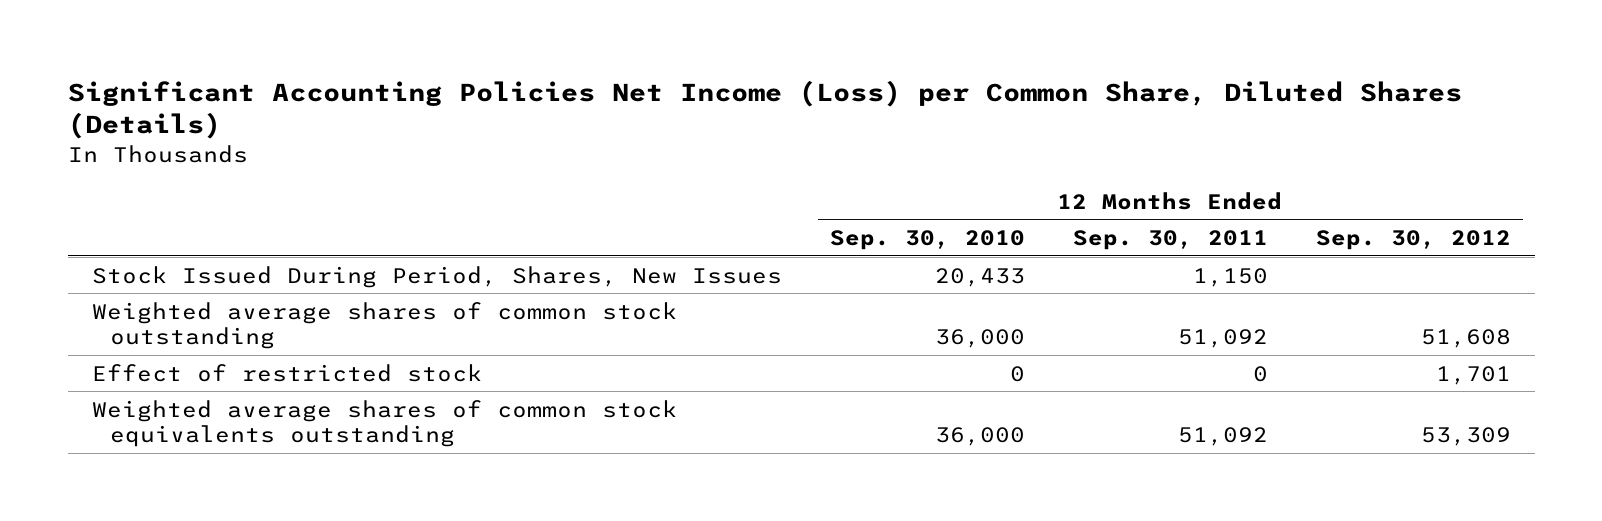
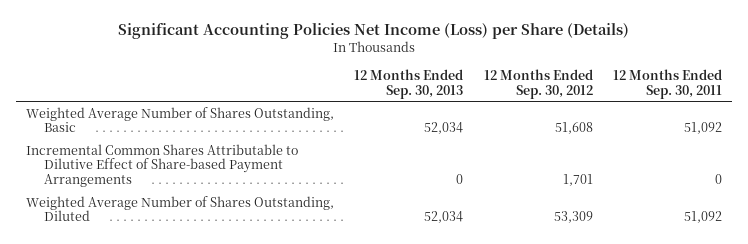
[67,79,1462,140] Significant Accounting Policies Net Income (Loss) per Common Share, Diluted Shares (Details) -> [117,23,629,40] Significant Accounting Policies Net Income (Loss) per Share (Details)
[829,229,1025,250] Sep. 30, 2010 -> none
none -> [354,69,464,99] 12 Months Ended Sep. 30, 2013
[91,265,782,288] Stock Issued During Period, Shares, New Issues -> none
[91,301,677,349] Weighted average shares of common stock outstanding -> [26,106,335,133] Weighted Average Number of Shares Outstanding, Basic
[91,363,482,382] Effect of restricted stock -> [26,143,299,187] Incremental Common Shares Attributable to Dilutive Effect of Share-based Payment Arrangements
[91,399,677,447] Weighted average shares of common stock equivalents outstanding -> [26,195,335,222] Weighted Average Number of Shares Outstanding, Diluted

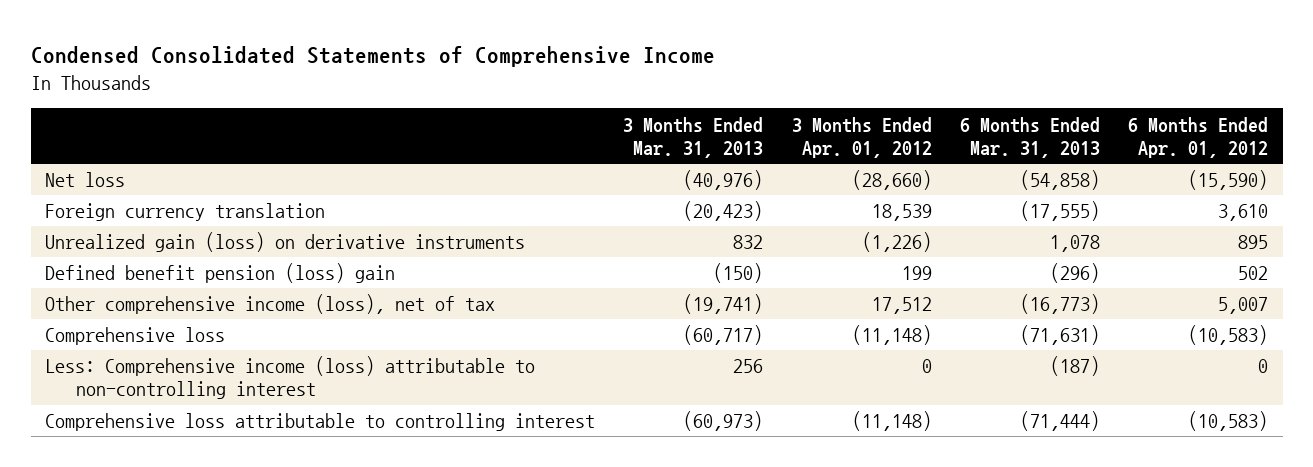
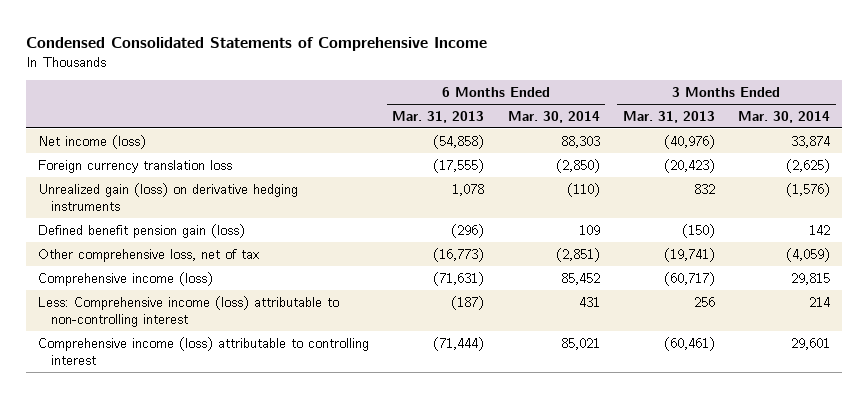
[791,116,932,158] 3 Months Ended Apr. 01, 2012 -> none
[1128,116,1269,158] 6 Months Ended Apr. 01, 2012 -> none
none -> [507,110,600,123] Mar. 30, 2014
none -> [738,110,831,123] Mar. 30, 2014
[45,172,126,188] Net loss -> [38,134,147,149] Net income (loss)
[45,203,326,222] Foreign currency translation -> [38,159,233,173] Foreign currency translation loss
[45,232,526,253] Unrealized gain (loss) on derivative instruments -> [38,182,299,212] Unrealized gain (loss) on derivative hedging instruments
[45,263,396,284] Defined benefit pension (loss) gain -> [38,223,246,238] Defined benefit pension gain (loss)
[45,294,496,315] Other comprehensive income (loss), net of tax -> [38,248,260,262] Other comprehensive loss, net of tax
[45,327,226,346] Comprehensive loss -> [38,271,214,286] Comprehensive income (loss)
[45,413,596,432] Comprehensive loss attributable to controlling interest -> [38,336,370,366] Comprehensive income (loss) attributable to controlling interest
[683,411,764,432] (60,973) -> [663,336,715,351] (60,461)

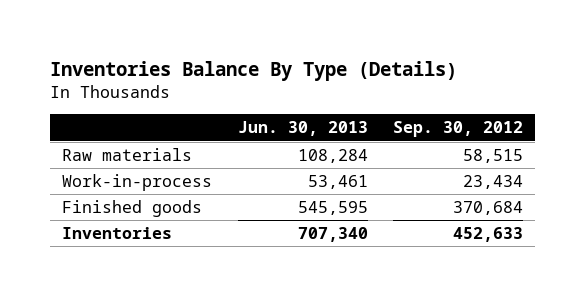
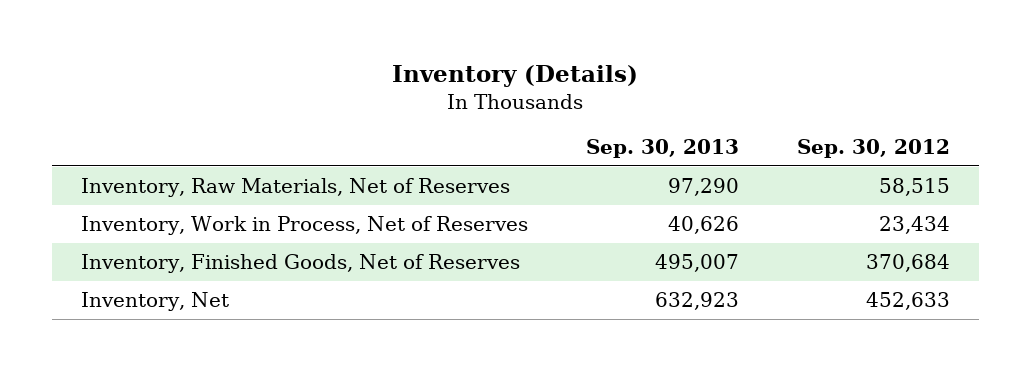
[49,60,457,81] Inventories Balance By Type (Details) -> [392,65,639,88] Inventory (Details)
[237,121,368,137] Jun. 30, 2013 -> none
none -> [585,139,739,159] Sep. 30, 2013
[62,148,193,162] Raw materials -> [81,178,511,198] Inventory, Raw Materials, Net of Reserves
[62,174,213,192] Work-in-process -> [81,216,529,236] Inventory, Work in Process, Net of Reserves
[62,200,203,218] Finished goods -> [81,254,521,274] Inventory, Finished Goods, Net of Reserves
[62,227,173,240] Inventories -> [81,292,230,312] Inventory, Net

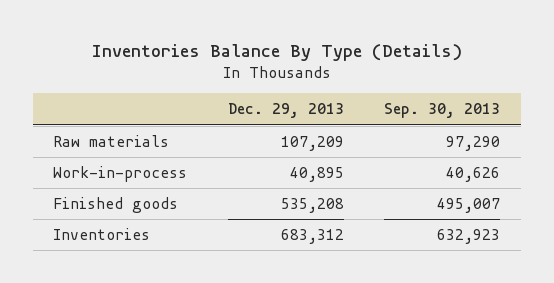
[392,65,639,88] Inventory (Details) -> [91,43,462,61] Inventories Balance By Type (Details)
[796,139,950,159] Sep. 30, 2012 -> none
none -> [227,103,344,119] Dec. 29, 2013
[81,178,511,198] Inventory, Raw Materials, Net of Reserves -> [53,135,170,148] Raw materials
[81,216,529,236] Inventory, Work in Process, Net of Reserves -> [53,166,188,183] Work-in-process
[81,254,521,274] Inventory, Finished Goods, Net of Reserves -> [53,197,179,214] Finished goods
[81,292,230,312] Inventory, Net -> [53,228,151,241] Inventories

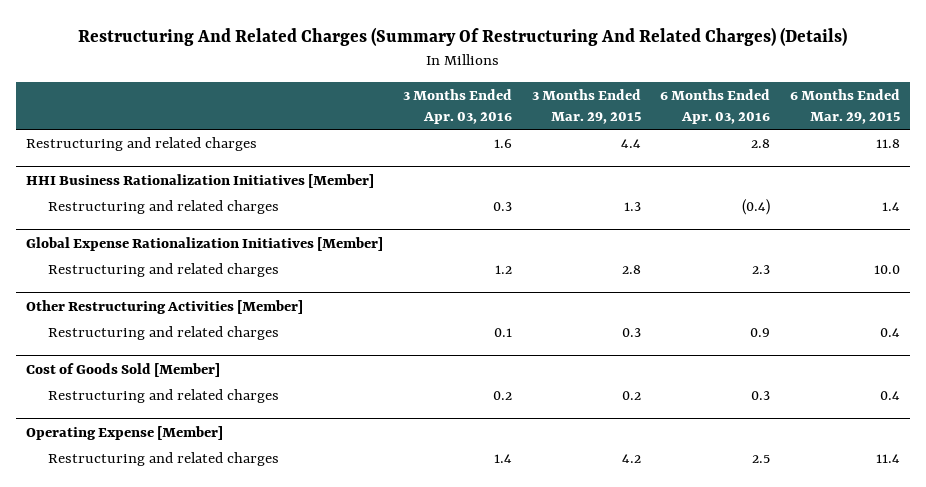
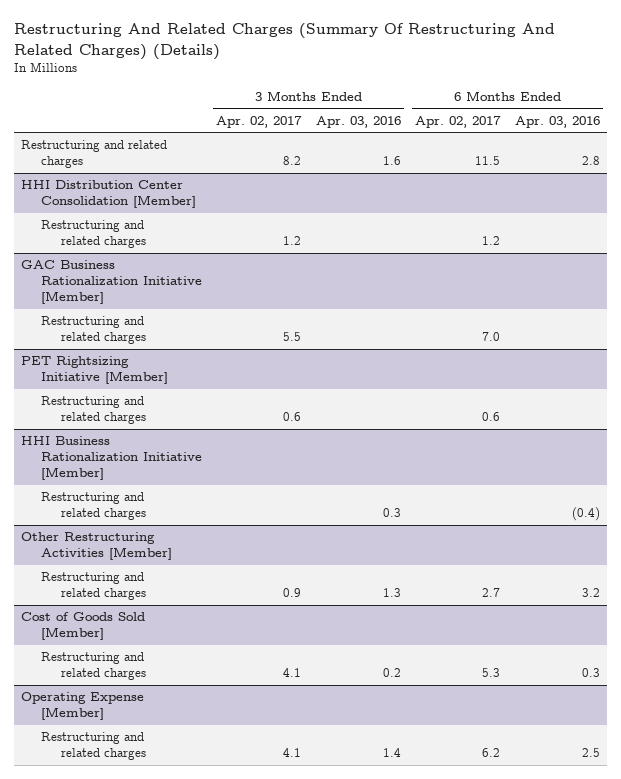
[531,88,641,125] 3 Months Ended Mar. 29, 2015 -> none
[790,88,901,125] 6 Months Ended Mar. 29, 2015 -> none
none -> [216,116,303,129] Apr. 02, 2017
none -> [415,116,502,129] Apr. 02, 2017
none -> [21,180,196,209] HHI Distribution Center Consolidation [Member]
none -> [40,220,146,249] Restructuring and related charges
none -> [21,260,202,305] GAC Business Rationalization Initiative [Member]
none -> [40,316,146,345] Restructuring and related charges
none -> [21,356,168,385] PET Rightsizing Initiative [Member]
none -> [40,396,146,425] Restructuring and related charges
[26,173,375,188] HHI Business Rationalization Initiatives [Member] -> [21,436,202,481] HHI Business Rationalization Initiative [Member]
[26,236,384,251] Global Expense Rationalization Initiatives [Member] -> none
[47,262,279,277] Restructuring and related charges -> none
[493,327,512,337] 0.1 -> [382,588,401,598] 1.3
[750,327,771,337] 0.9 -> [581,588,600,598] 3.2

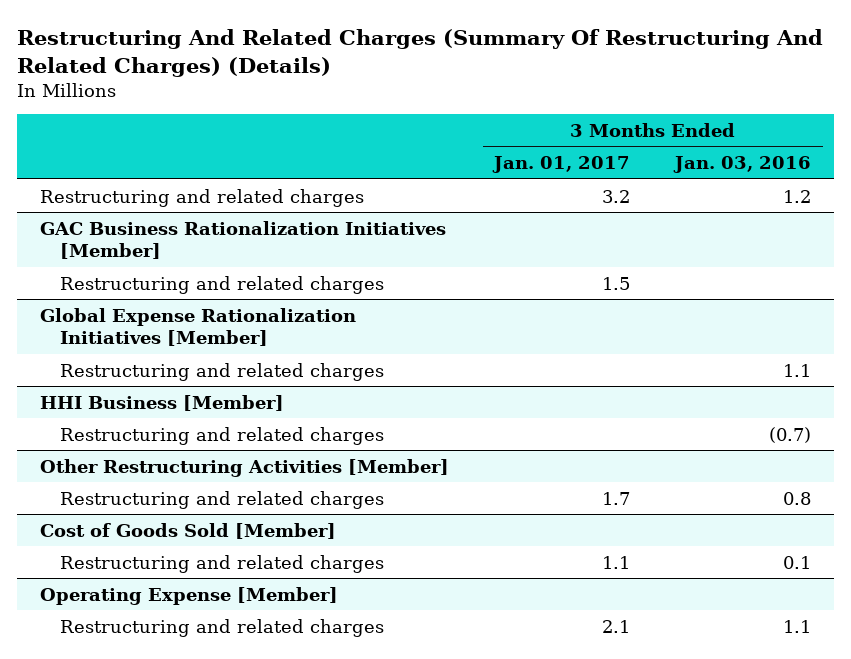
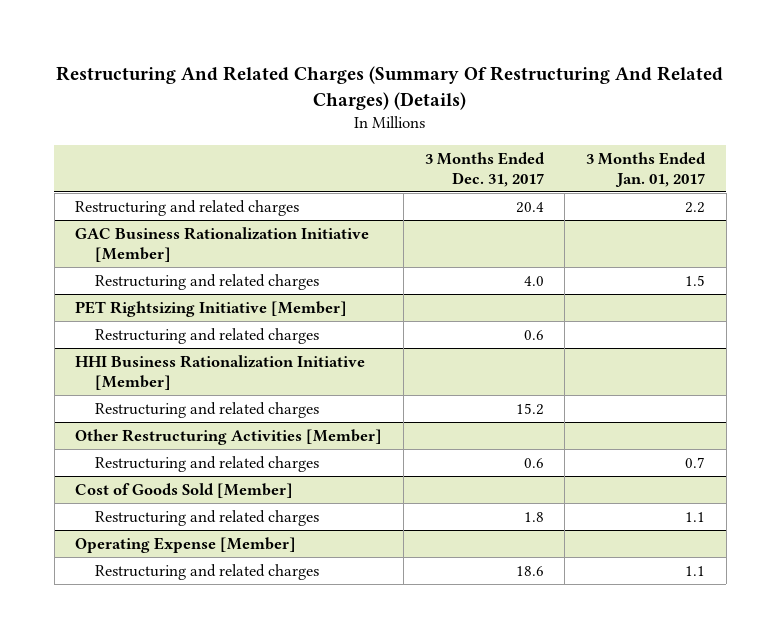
[673,156,812,174] Jan. 03, 2016 -> none
none -> [424,151,545,187] 3 Months Ended Dec. 31, 2017
[602,189,631,203] 3.2 -> [684,201,705,213] 2.2
[39,220,446,260] GAC Business Rationalization Initiatives [Member] -> [75,226,370,262] GAC Business Rationalization Initiative [Member]
[39,307,356,347] Global Expense Rationalization Initiatives [Member] -> none
none -> [75,300,348,317] PET Rightsizing Initiative [Member]
[39,394,284,411] HHI Business [Member] -> [75,354,366,390] HHI Business Rationalization Initiative [Member]
[602,491,631,505] 1.7 -> [684,456,705,468] 0.7
[602,619,631,633] 2.1 -> [684,565,705,576] 1.1

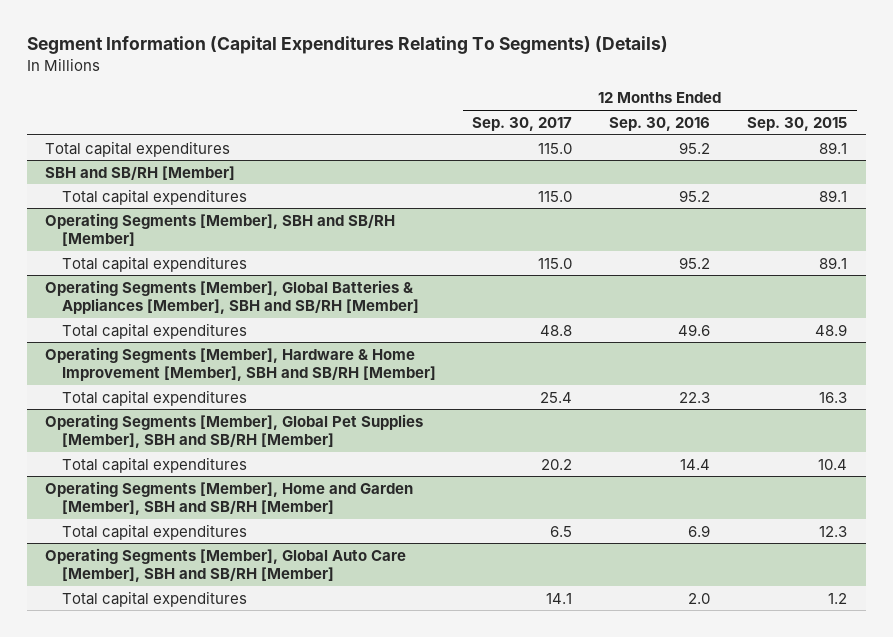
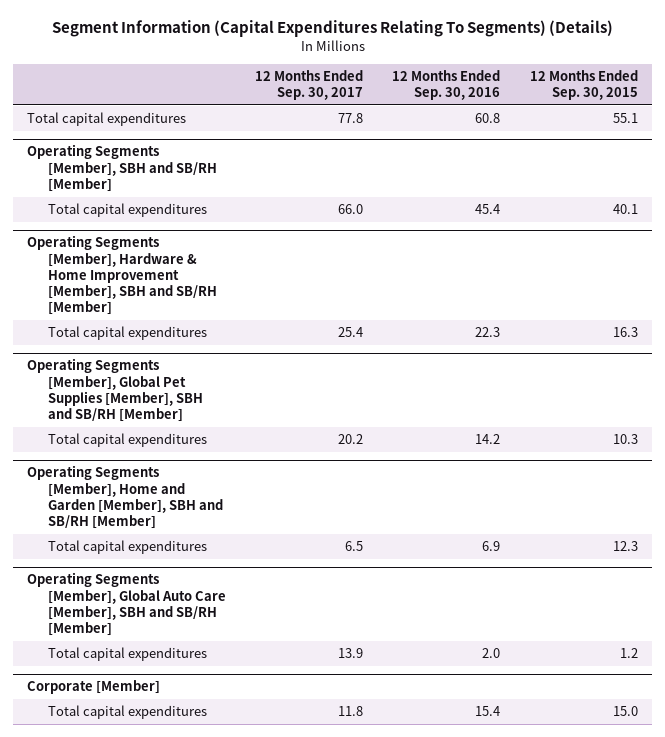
[45,165,236,180] SBH and SB/RH [Member] -> none
[61,188,247,205] Total capital expenditures -> none
[538,142,573,154] 115.0 -> [338,113,364,124] 77.8
[679,141,711,154] 95.2 -> [475,113,501,124] 60.8
[819,141,848,154] 89.1 -> [612,113,638,124] 55.1
[45,279,419,315] Operating Segments [Member], Global Batteries & Appliances [Member], SBH and SB/RH [Member] -> none
[61,322,247,339] Total capital expenditures -> none
[538,257,573,269] 115.0 -> [338,204,364,215] 66.0
[679,256,711,269] 95.2 -> [475,204,501,215] 45.4
[819,256,848,269] 89.1 -> [612,204,638,215] 40.1
[680,458,711,470] 14.4 -> [475,434,501,445] 14.2
[818,458,848,470] 10.4 -> [612,434,638,445] 10.3
[546,592,573,604] 14.1 -> [338,648,364,659] 13.9
none -> [27,680,161,695] Corporate [Member]
none -> [47,705,207,720] Total capital expenditures

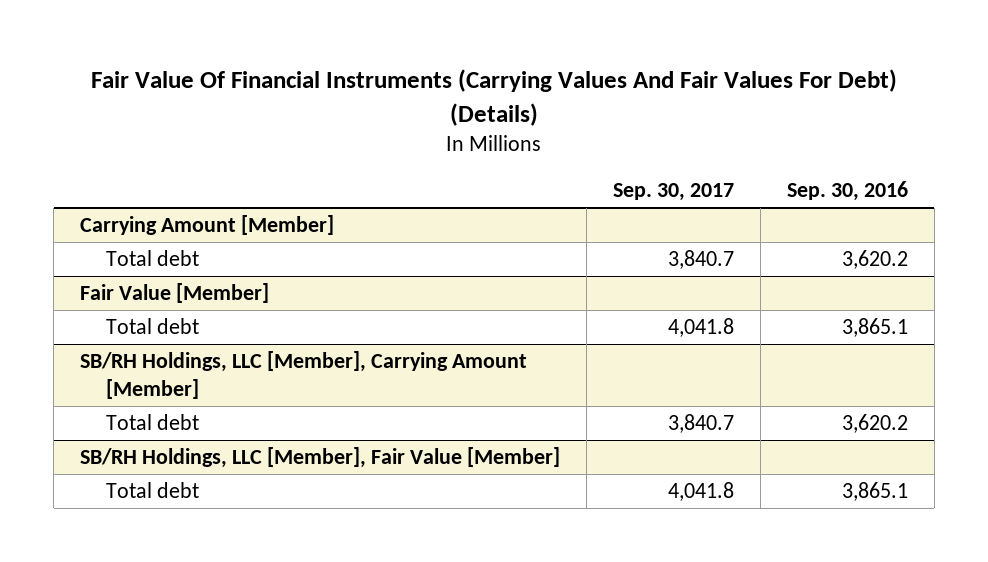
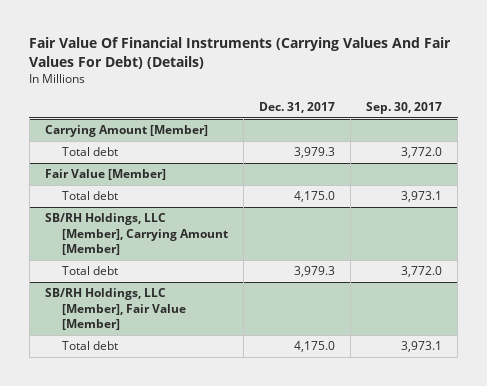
[786,181,908,202] Sep. 30, 2016 -> none
none -> [258,101,335,113] Dec. 31, 2017
[668,249,735,269] 3,840.7 -> [400,147,442,159] 3,772.0
[668,317,735,337] 4,041.8 -> [400,191,442,203] 3,973.1
[668,413,735,433] 3,840.7 -> [400,266,442,278] 3,772.0
[668,481,735,501] 4,041.8 -> [400,341,442,353] 3,973.1

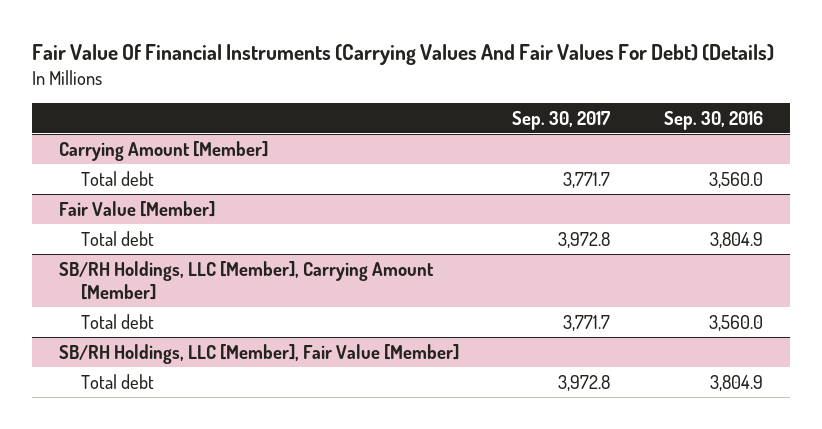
[258,101,335,113] Dec. 31, 2017 -> none
none -> [664,110,764,130] Sep. 30, 2016
[400,147,442,159] 3,772.0 -> [563,171,611,188] 3,771.7
[400,191,442,203] 3,973.1 -> [558,231,611,248] 3,972.8
[400,266,442,278] 3,772.0 -> [563,314,611,331] 3,771.7
[400,341,442,353] 3,973.1 -> [558,374,611,391] 3,972.8

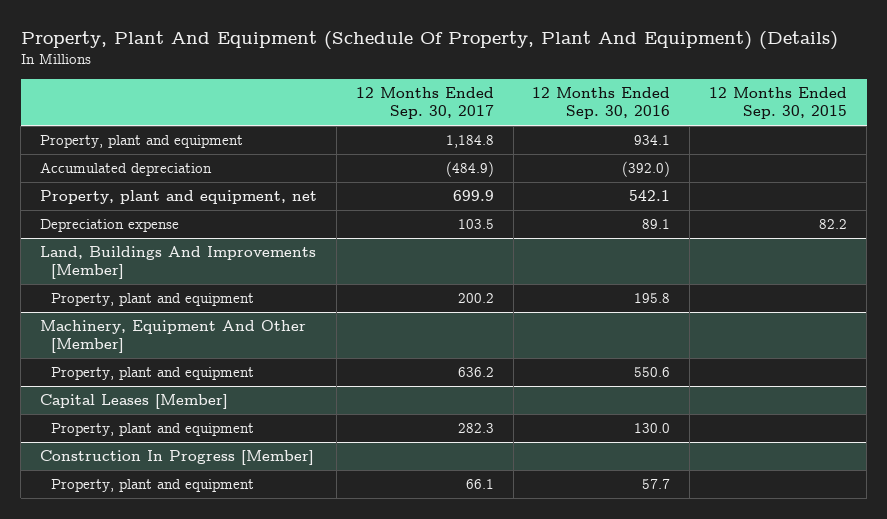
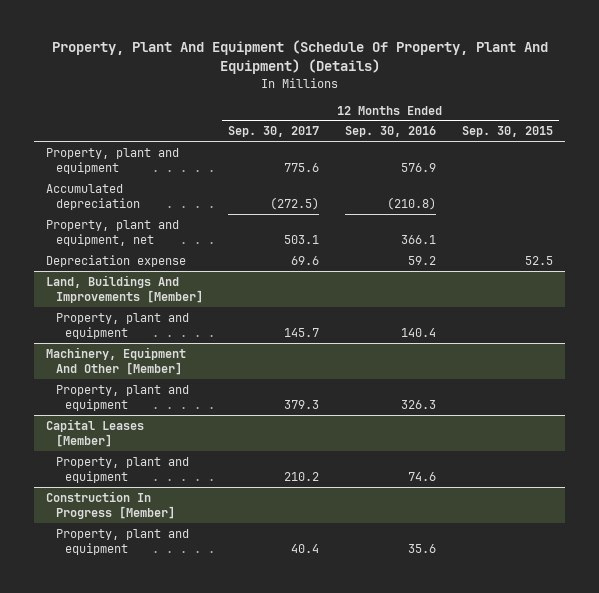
[445,135,494,149] 1,184.8 -> [284,162,320,172] 775.6
[634,135,671,146] 934.1 -> [400,162,436,172] 576.9
[445,161,494,178] (484.9) -> [270,196,320,210] (272.5)
[622,161,671,178] (392.0) -> [386,196,436,210] (210.8)
[452,190,494,202] 699.9 -> [284,234,320,244] 503.1
[629,190,671,202] 542.1 -> [400,234,436,244] 366.1
[457,219,494,230] 103.5 -> [291,255,320,265] 69.6
[642,219,671,230] 89.1 -> [407,255,436,265] 59.2
[819,219,848,230] 82.2 -> [524,255,553,265] 52.5
[457,293,494,304] 200.2 -> [284,327,320,337] 145.7
[634,293,671,304] 195.8 -> [400,327,436,337] 140.4
[457,367,494,378] 636.2 -> [284,399,320,409] 379.3
[634,367,671,378] 550.6 -> [400,399,436,409] 326.3
[457,423,494,434] 282.3 -> [284,471,320,481] 210.2
[634,423,671,434] 130.0 -> [407,471,436,481] 74.6
[465,479,494,490] 66.1 -> [291,543,320,553] 40.4
[642,479,671,490] 57.7 -> [407,543,436,553] 35.6

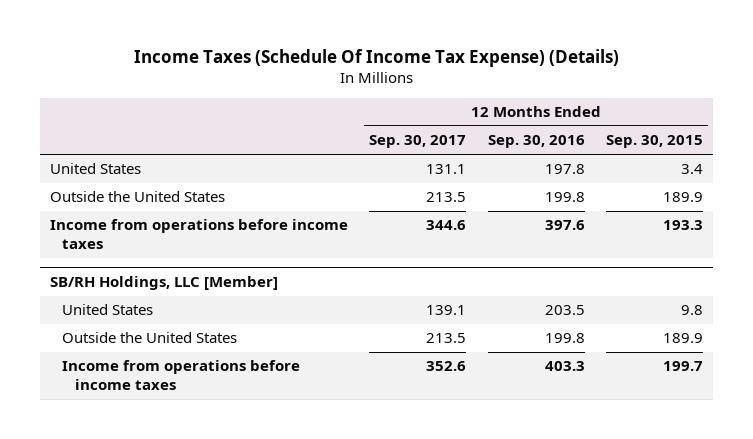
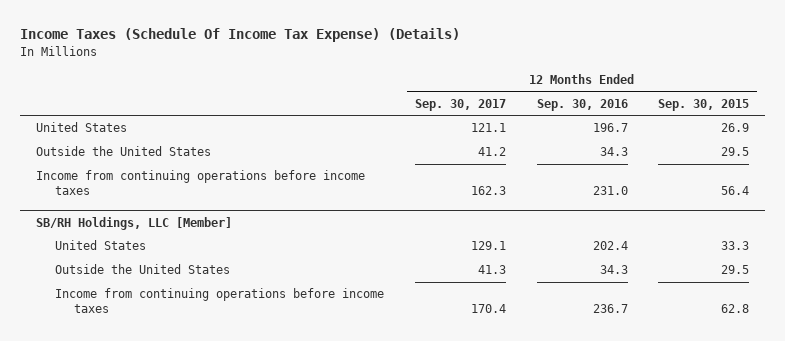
[426,164,467,175] 131.1 -> [470,123,506,133] 121.1
[544,164,585,175] 197.8 -> [592,123,628,133] 196.7
[680,164,703,175] 3.4 -> [721,123,750,133] 26.9
[426,192,467,203] 213.5 -> [477,147,506,157] 41.2
[544,192,585,203] 199.8 -> [599,147,628,157] 34.3
[662,192,703,203] 189.9 -> [721,147,750,157] 29.5
[50,219,349,250] Income from operations before income taxes -> [35,170,365,196] Income from continuing operations before income taxes
[426,220,467,231] 344.6 -> [470,186,506,196] 162.3
[544,220,585,231] 397.6 -> [592,186,628,196] 231.0
[662,220,703,231] 193.3 -> [721,186,750,196] 56.4
[426,305,467,316] 139.1 -> [470,241,506,251] 129.1
[544,305,585,316] 203.5 -> [592,241,628,251] 202.4
[680,305,703,316] 9.8 -> [721,241,750,251] 33.3
[426,333,467,344] 213.5 -> [477,265,506,275] 41.3
[544,333,585,344] 199.8 -> [599,265,628,275] 34.3
[662,333,703,344] 189.9 -> [721,265,750,275] 29.5
[62,360,301,391] Income from operations before income taxes -> [54,288,384,314] Income from continuing operations before income taxes
[426,361,467,372] 352.6 -> [470,304,506,314] 170.4
[544,361,585,372] 403.3 -> [592,304,628,314] 236.7
[662,361,703,372] 199.7 -> [721,304,750,314] 62.8

